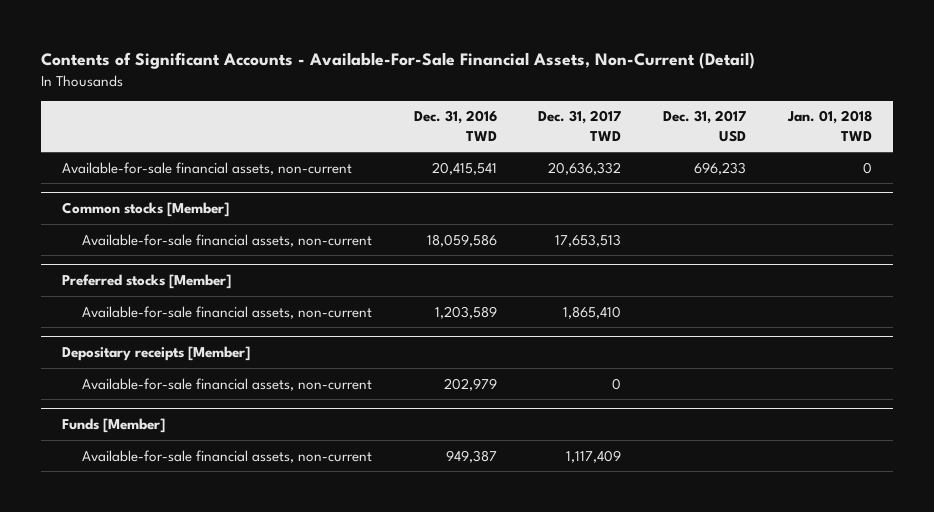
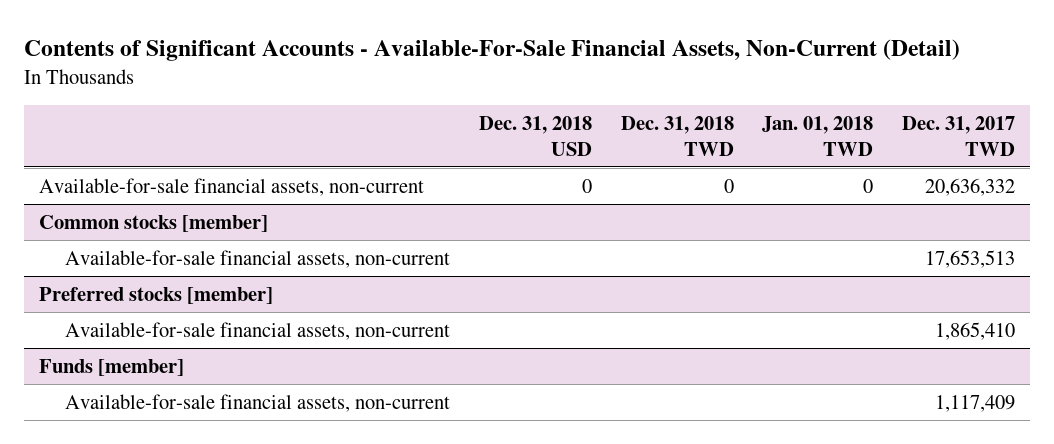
[413,110,497,141] Dec. 31, 2016 TWD -> none
[663,110,747,142] Dec. 31, 2017 USD -> none
none -> [478,115,592,156] Dec. 31, 2018 USD
none -> [620,115,734,156] Dec. 31, 2018 TWD
[62,202,230,218] Common stocks [Member] -> [38,214,268,232] Common stocks [member]
[62,274,232,290] Preferred stocks [Member] -> [38,286,273,304] Preferred stocks [member]
[62,346,251,362] Depositary receipts [Member] -> none
[82,377,373,391] Available-for-sale financial assets, non-current -> none
[62,418,166,434] Funds [Member] -> [38,358,184,376] Funds [member]

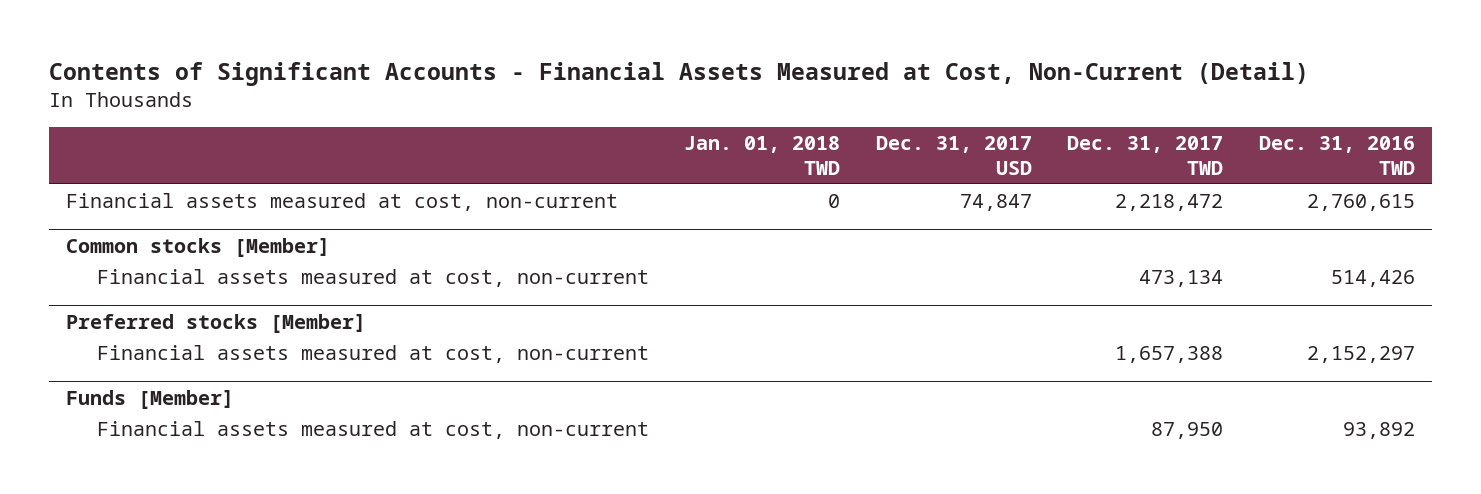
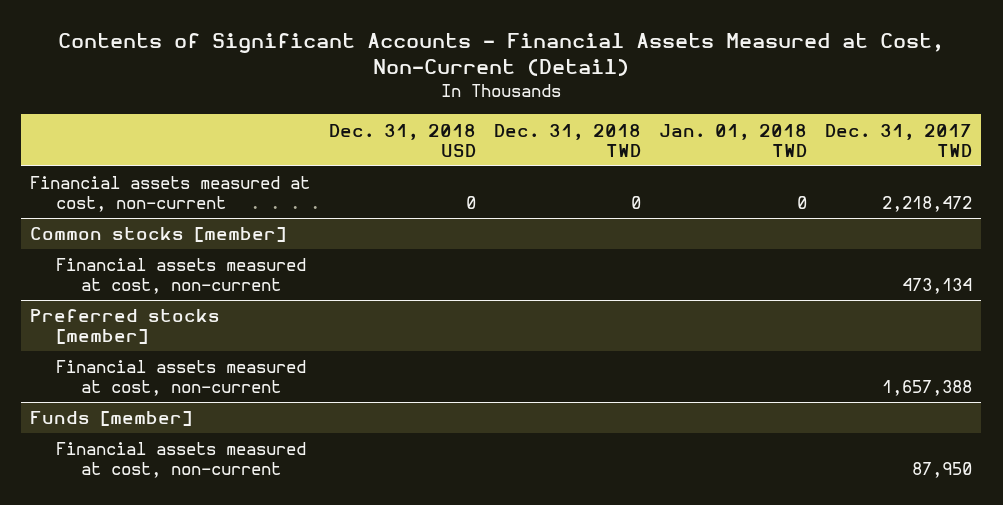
[875,136,1032,176] Dec. 31, 2017 USD -> none
[1258,136,1415,176] Dec. 31, 2016 TWD -> none
none -> [328,123,476,157] Dec. 31, 2018 USD
none -> [493,123,641,157] Dec. 31, 2018 TWD
[66,237,331,257] Common stocks [Member] -> [30,227,287,243] Common stocks [member]
[66,313,367,333] Preferred stocks [Member] -> [30,309,221,345] Preferred stocks [member]
[66,389,235,409] Funds [Member] -> [30,411,193,427] Funds [member]

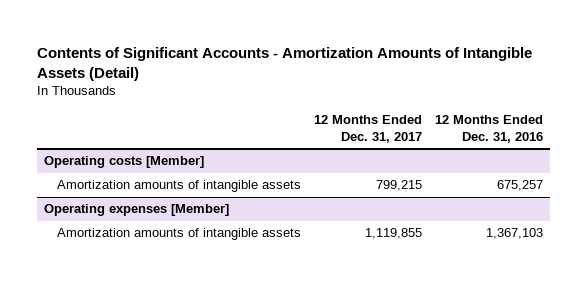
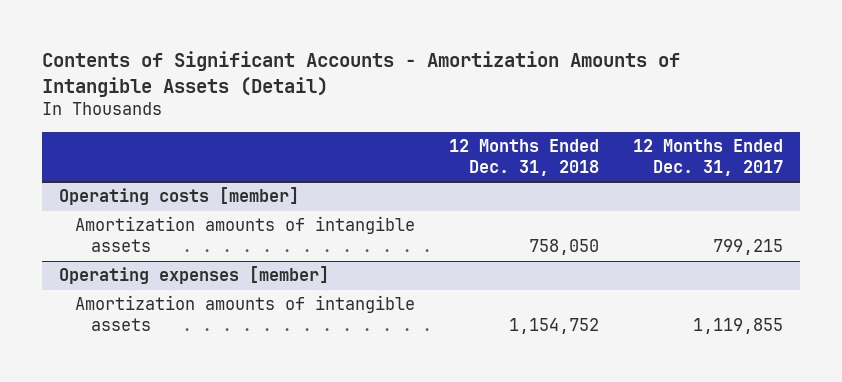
[435,115,544,143] 12 Months Ended Dec. 31, 2016 -> none
none -> [449,138,600,176] 12 Months Ended Dec. 31, 2018
[44,156,205,169] Operating costs [Member] -> [58,187,299,206] Operating costs [member]
[44,204,230,217] Operating expenses [Member] -> [58,266,329,285] Operating expenses [member]

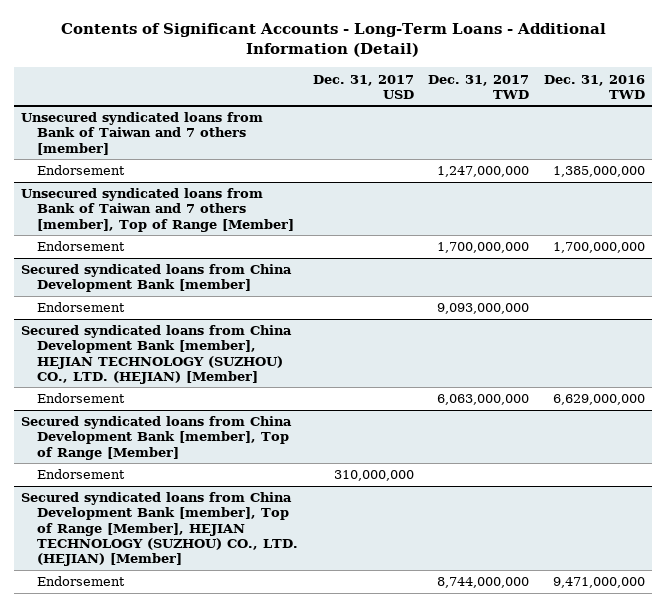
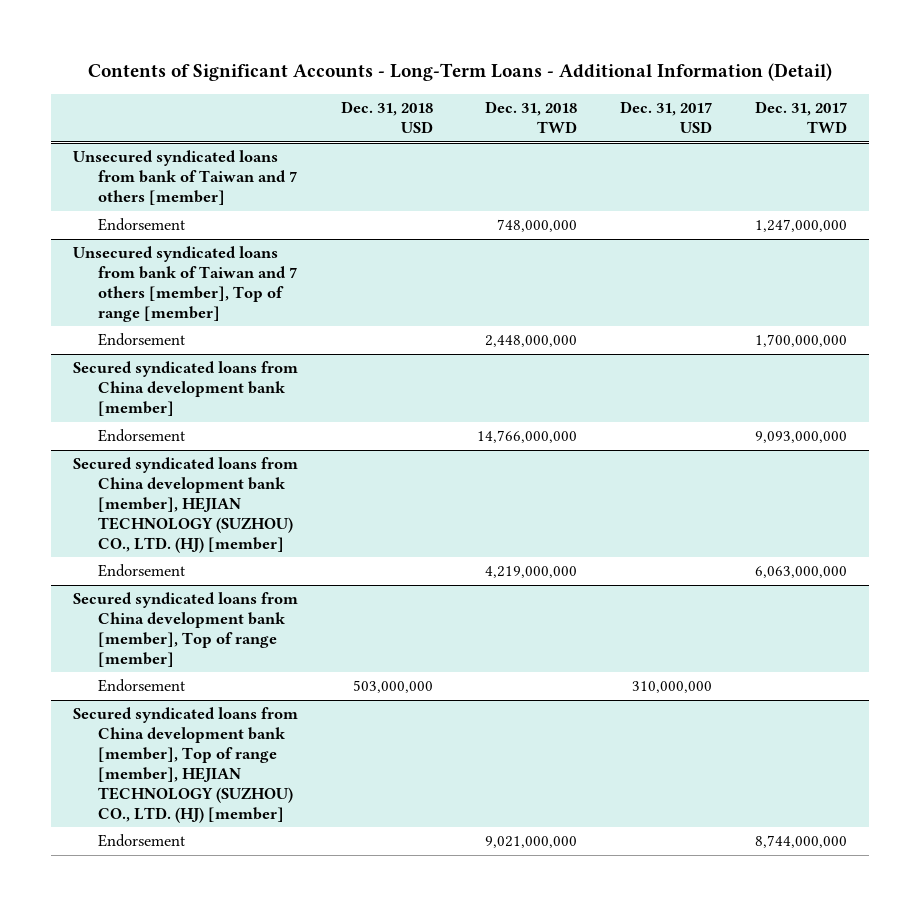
[543,74,645,99] Dec. 31, 2016 TWD -> none
none -> [341,101,434,133] Dec. 31, 2018 USD
none -> [484,101,577,133] Dec. 31, 2018 TWD
[21,112,264,155] Unsecured syndicated loans from Bank of Taiwan and 7 others [member] -> [72,150,297,206] Unsecured syndicated loans from bank of Taiwan and 7 others [member]
[21,188,295,232] Unsecured syndicated loans from Bank of Taiwan and 7 others [member], Top of Range [Member] -> [72,246,297,322] Unsecured syndicated loans from bank of Taiwan and 7 others [member], Top of range [member]
[21,264,293,293] Secured syndicated loans from China Development Bank [member] -> [72,361,298,417] Secured syndicated loans from China development bank [member]
[21,325,293,384] Secured syndicated loans from China Development Bank [member], HEJIAN TECHNOLOGY (SUZHOU) CO., LTD. (HEJIAN) [Member] -> [72,457,298,553] Secured syndicated loans from China development bank [member], HEJIAN TECHNOLOGY (SUZHOU) CO., LTD. (HJ) [member]
[21,416,293,460] Secured syndicated loans from China Development Bank [member], Top of Range [Member] -> [72,592,298,667] Secured syndicated loans from China development bank [member], Top of range [member]
[21,492,299,566] Secured syndicated loans from China Development Bank [member], Top of Range [Member], HEJIAN TECHNOLOGY (SUZHOU) CO., LTD. (HEJIAN) [Member] -> [72,707,298,823] Secured syndicated loans from China development bank [member], Top of range [member], HEJIAN TECHNOLOGY (SUZHOU) CO., LTD. (HJ) [member]

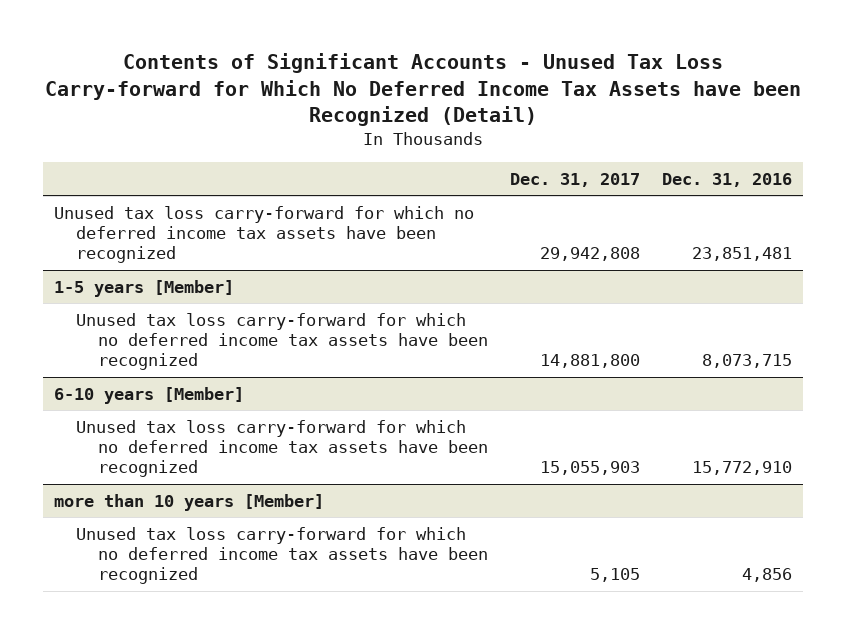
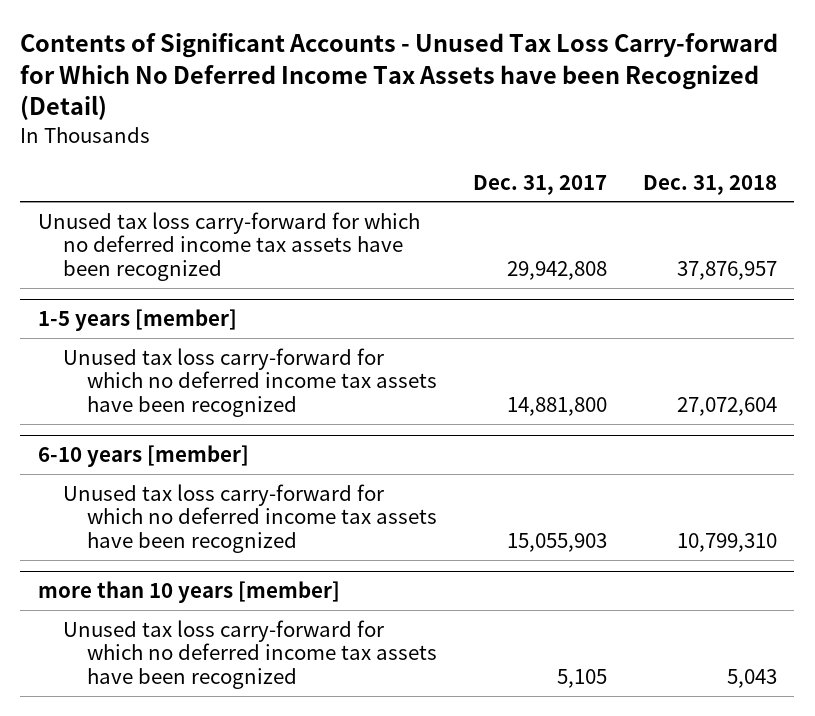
[662,172,793,187] Dec. 31, 2016 -> none
none -> [642,174,777,195] Dec. 31, 2018
[53,279,234,297] 1-5 years [Member] -> [38,309,238,332] 1-5 years [member]
[53,386,244,404] 6-10 years [Member] -> [38,445,250,468] 6-10 years [member]
[53,493,324,511] more than 10 years [Member] -> [38,581,341,604] more than 10 years [member]

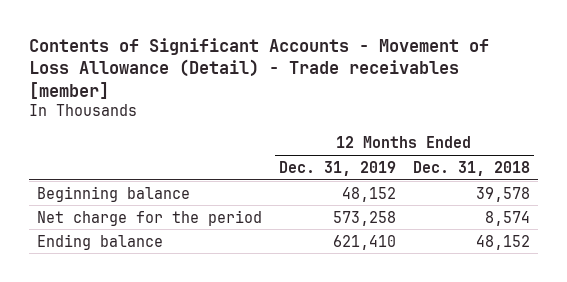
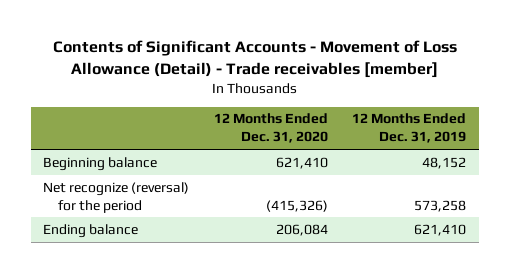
[412,160,530,176] Dec. 31, 2018 -> none
none -> [213,113,328,144] 12 Months Ended Dec. 31, 2020
[37,209,263,226] Net charge for the period -> [42,181,189,213] Net recognize (reversal) for the period

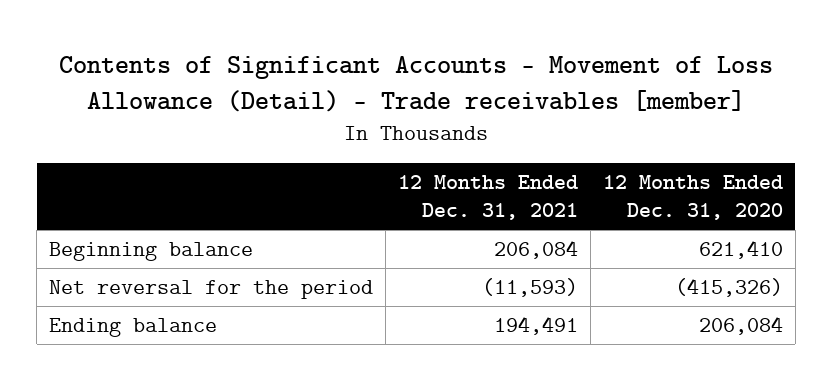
[352,113,467,144] 12 Months Ended Dec. 31, 2019 -> none
none -> [397,175,578,221] 12 Months Ended Dec. 31, 2021
[42,181,189,213] Net recognize (reversal) for the period -> [49,280,374,300] Net reversal for the period

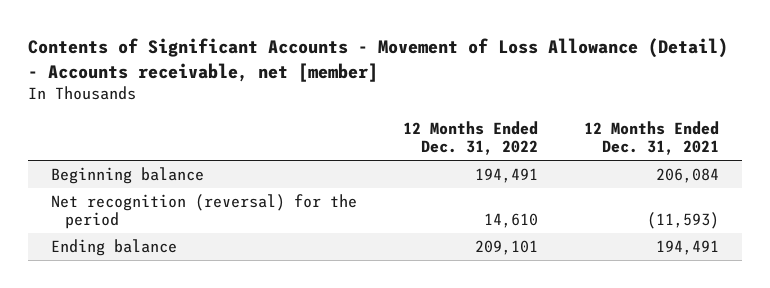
[58,55,773,112] Contents of Significant Accounts - Movement of Loss Allowance (Detail) - Trade receivables [member] -> [28,38,729,82] Contents of Significant Accounts - Movement of Loss Allowance (Detail) - Accounts receivable, net [member]
[602,175,783,221] 12 Months Ended Dec. 31, 2020 -> none
none -> [403,120,539,156] 12 Months Ended Dec. 31, 2022
[49,280,374,300] Net reversal for the period -> [51,194,358,230] Net recognition (reversal) for the period

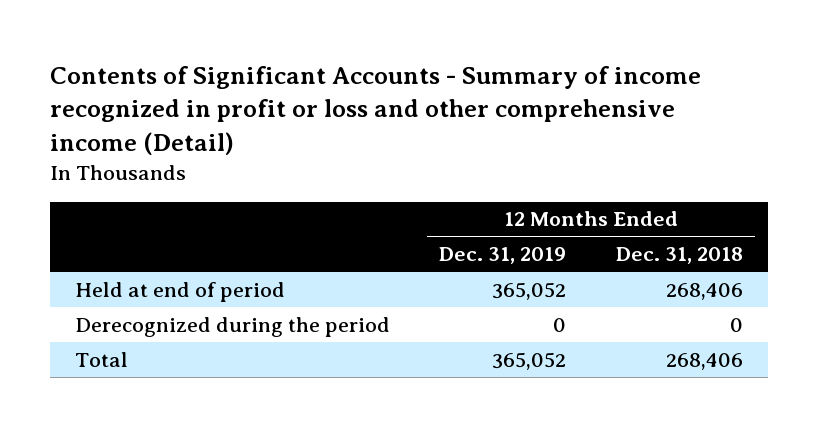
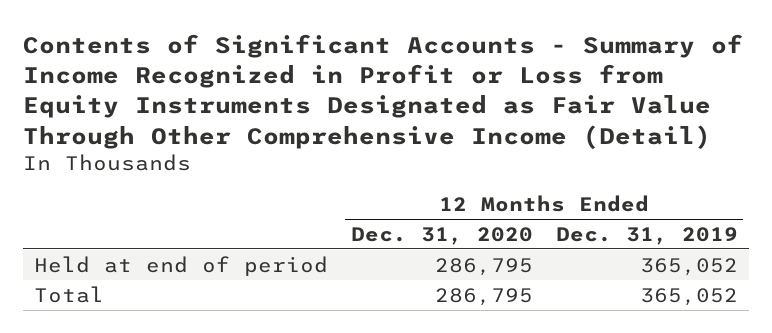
[50,65,702,155] Contents of Significant Accounts - Summary of income recognized in profit or loss and other comprehensive income (Detail) -> [22,33,743,149] Contents of Significant Accounts - Summary of Income Recognized in Profit or Loss from Equity Instruments Designated as Fair Value Through Other Comprehensive Income (Detail)
[615,247,743,265] Dec. 31, 2018 -> none
none -> [350,226,533,245] Dec. 31, 2020
[75,316,391,337] Derecognized during the period -> none

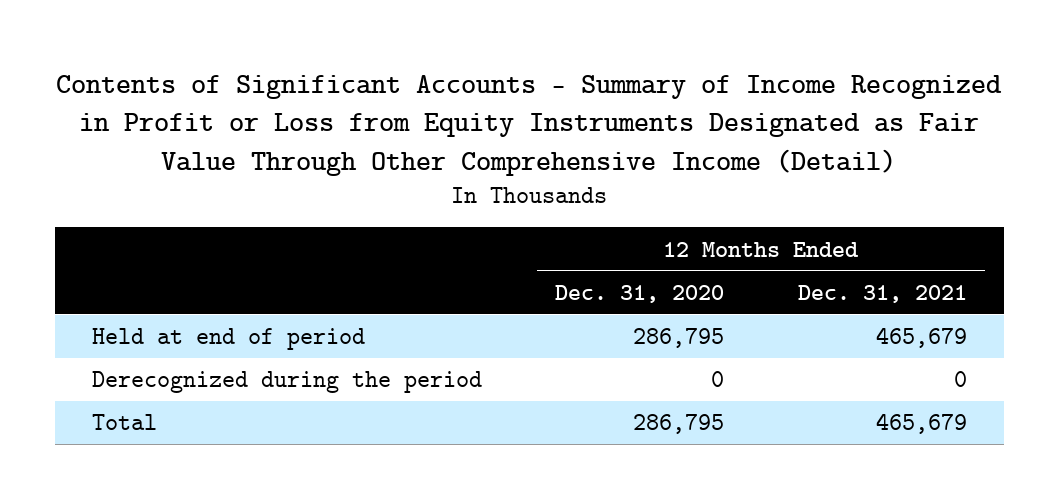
[555,226,738,245] Dec. 31, 2019 -> none
none -> [797,284,967,303] Dec. 31, 2021
none -> [91,371,482,394] Derecognized during the period

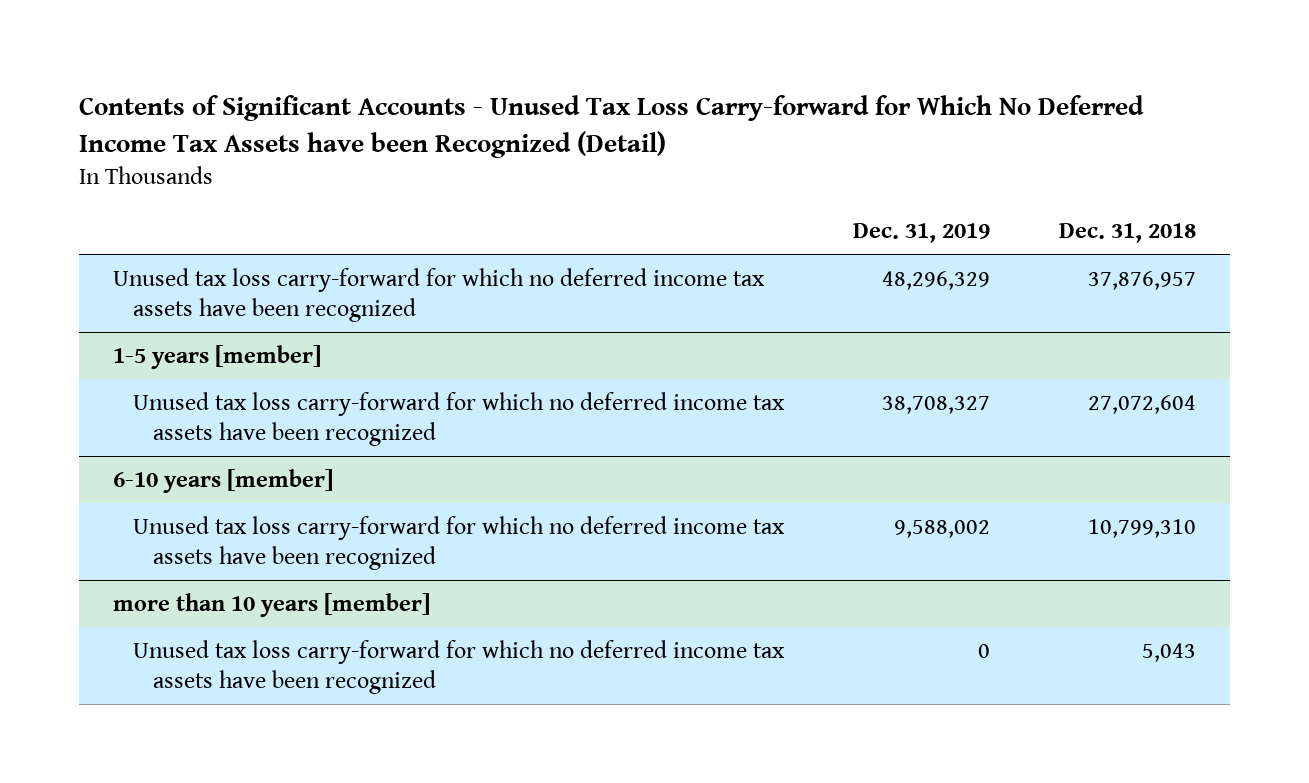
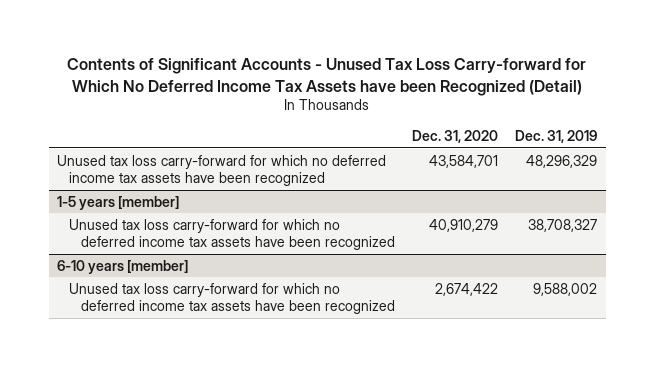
[1058,223,1196,244] Dec. 31, 2018 -> none
none -> [412,130,499,144] Dec. 31, 2020
[113,592,431,617] more than 10 years [member] -> none
[132,639,785,695] Unused tax loss carry-forward for which no deferred income tax assets have been recognized -> none

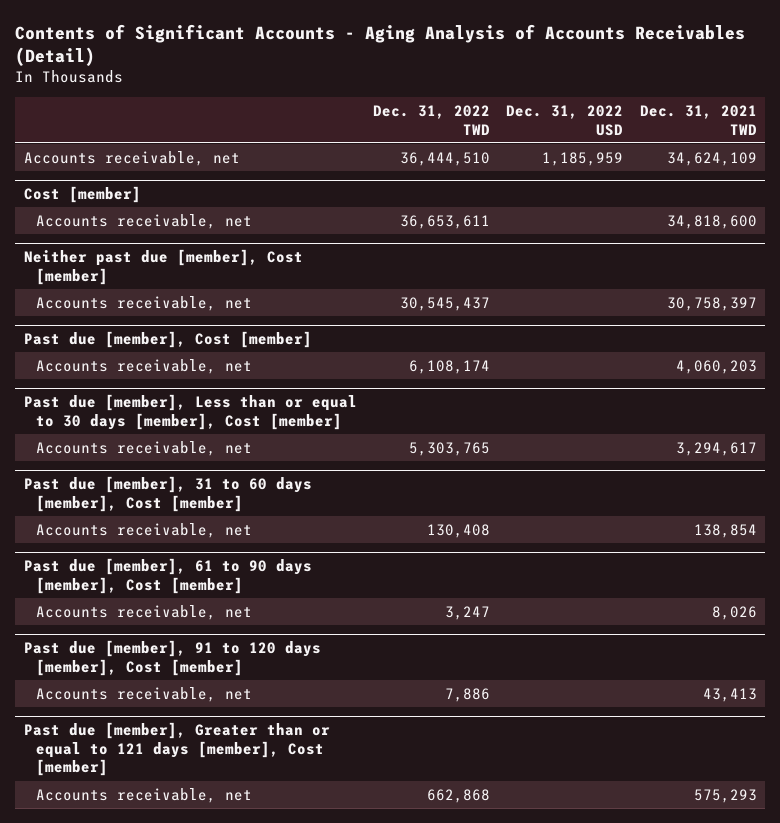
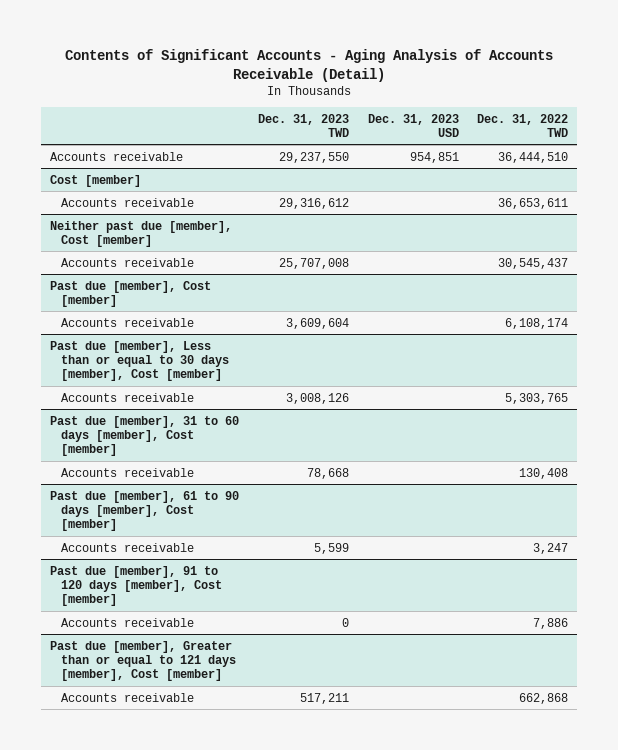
[15,23,746,66] Contents of Significant Accounts - Aging Analysis of Accounts Receivables (Detail) -> [65,48,554,82] Contents of Significant Accounts - Aging Analysis of Accounts Receivable (Detail)
[506,105,624,136] Dec. 31, 2022 USD -> none
[639,105,757,135] Dec. 31, 2021 TWD -> none
none -> [257,113,349,137] Dec. 31, 2023 TWD
none -> [367,113,459,137] Dec. 31, 2023 USD
[23,150,240,166] Accounts receivable, net -> [50,151,184,161] Accounts receivable
[35,213,252,229] Accounts receivable, net -> [60,197,194,207] Accounts receivable
[35,295,252,311] Accounts receivable, net -> [60,257,194,267] Accounts receivable
[35,358,252,374] Accounts receivable, net -> [60,317,194,327] Accounts receivable
[35,440,252,456] Accounts receivable, net -> [60,392,194,402] Accounts receivable
[35,522,252,538] Accounts receivable, net -> [60,467,194,477] Accounts receivable
[35,604,252,620] Accounts receivable, net -> [60,542,194,552] Accounts receivable
[35,686,252,702] Accounts receivable, net -> [60,617,194,627] Accounts receivable
[35,787,252,803] Accounts receivable, net -> [60,692,194,702] Accounts receivable

